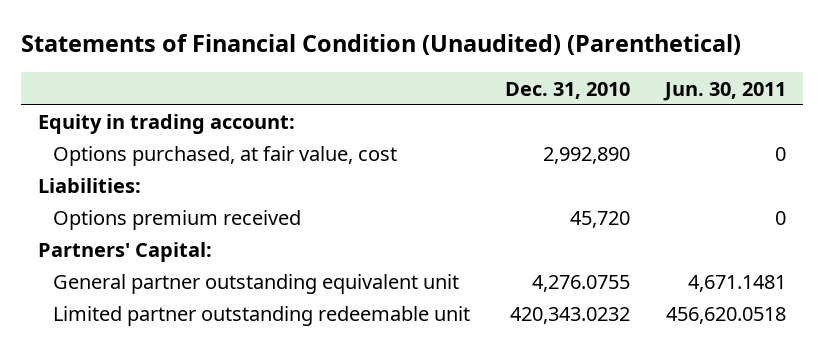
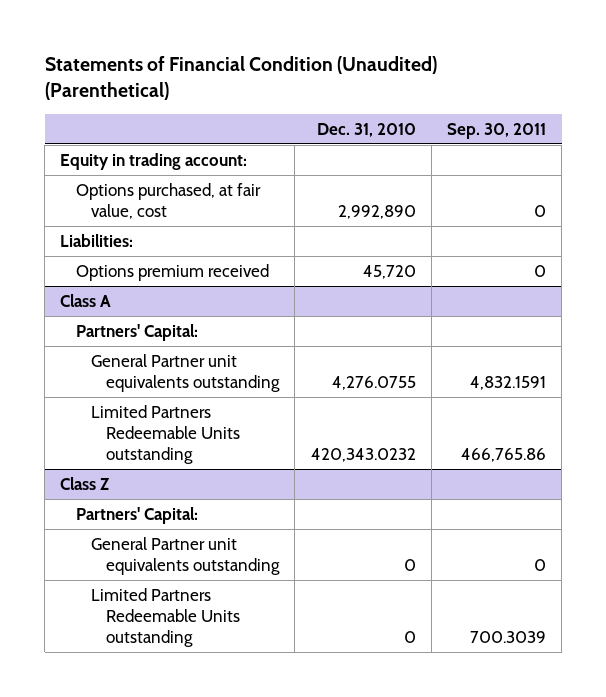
[662,81,786,101] Jun. 30, 2011 -> none
none -> [446,122,546,139] Sep. 30, 2011
none -> [60,293,112,307] Class A
[52,274,459,295] General partner outstanding equivalent unit -> [90,353,281,393] General Partner unit equivalents outstanding
[52,306,470,327] Limited partner outstanding redeemable unit -> [90,404,241,465] Limited Partners Redeemable Units outstanding
none -> [60,476,111,490] Class Z
none -> [75,506,198,524] Partners' Capital:
none -> [90,536,281,576] General Partner unit equivalents outstanding
none -> [90,587,241,648] Limited Partners Redeemable Units outstanding

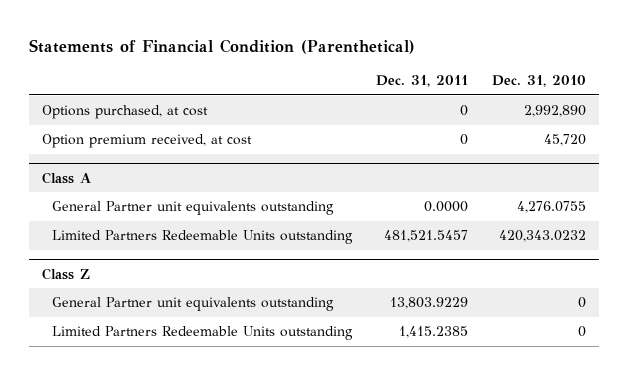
[44,55,437,100] Statements of Financial Condition (Unaudited) (Parenthetical) -> [29,38,416,54] Statements of Financial Condition (Parenthetical)
[446,122,546,139] Sep. 30, 2011 -> none
none -> [376,75,469,88] Dec. 31, 2011
[60,152,248,170] Equity in trading account: -> none
[60,233,134,247] Liabilities: -> none
[75,182,261,220] Options purchased, at fair value, cost -> [41,105,208,120] Options purchased, at cost
[75,263,269,281] Options premium received -> [41,134,252,149] Option premium received, at cost
[75,323,198,341] Partners' Capital: -> none
[75,506,198,524] Partners' Capital: -> none

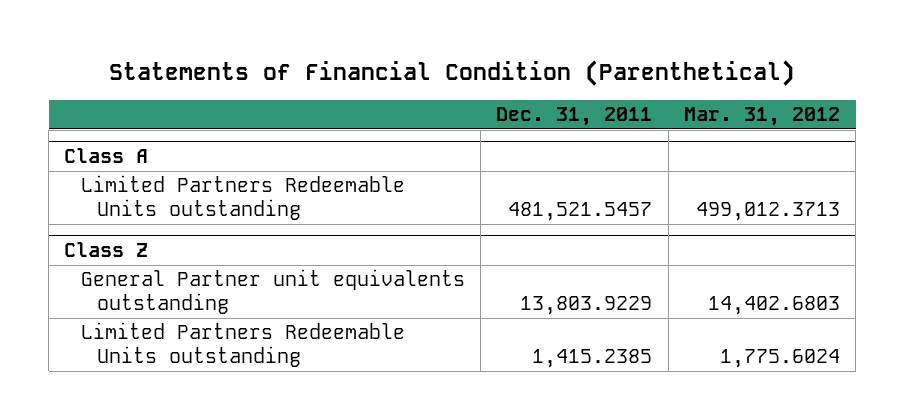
[492,75,587,88] Dec. 31, 2010 -> none
none -> [684,107,841,127] Mar. 31, 2012
[41,105,208,120] Options purchased, at cost -> none
[41,134,252,149] Option premium received, at cost -> none
[52,201,335,216] General Partner unit equivalents outstanding -> none

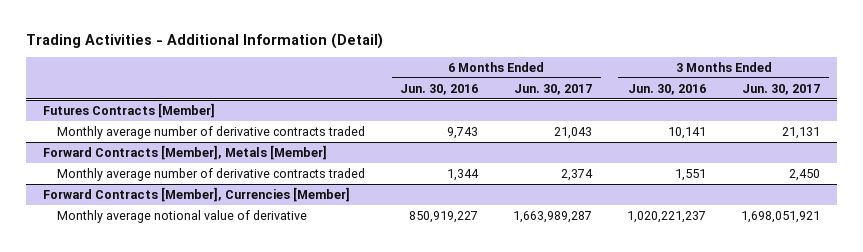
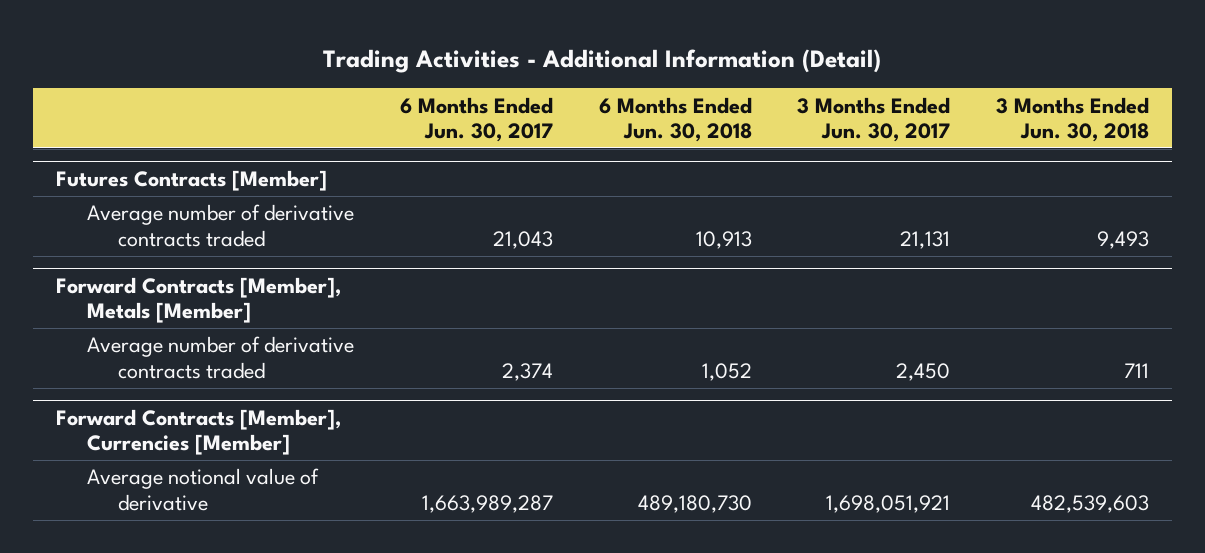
[400,83,479,95] Jun. 30, 2016 -> none
[628,83,707,95] Jun. 30, 2016 -> none
none -> [598,96,752,142] 6 Months Ended Jun. 30, 2018
none -> [996,96,1150,142] 3 Months Ended Jun. 30, 2018
[57,125,366,139] Monthly average number of derivative contracts traded -> [86,204,354,247] Average number of derivative contracts traded
[57,167,366,181] Monthly average number of derivative contracts traded -> [86,336,354,379] Average number of derivative contracts traded
[57,209,308,223] Monthly average notional value of derivative -> [86,468,319,511] Average notional value of derivative

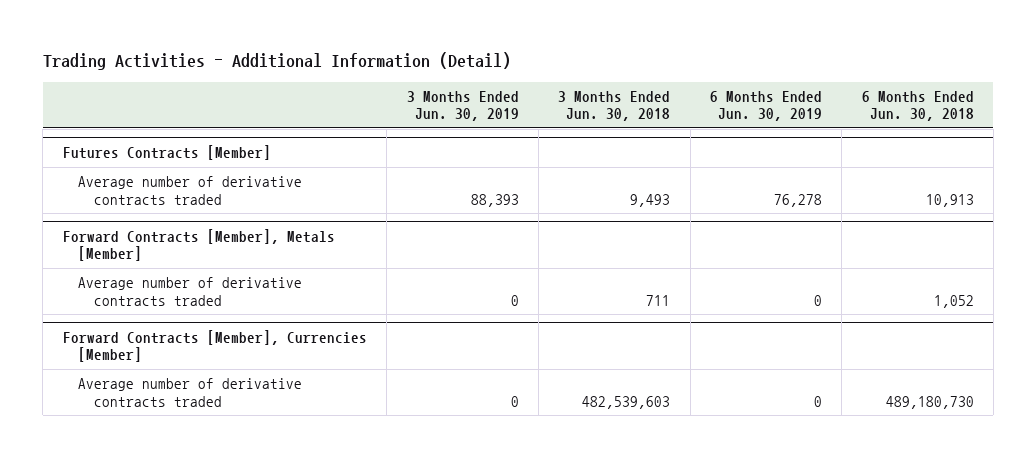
[399,96,553,142] 6 Months Ended Jun. 30, 2017 -> none
[797,96,951,142] 3 Months Ended Jun. 30, 2017 -> none
none -> [406,90,519,122] 3 Months Ended Jun. 30, 2019
none -> [709,90,822,122] 6 Months Ended Jun. 30, 2019
[86,468,319,511] Average notional value of derivative -> [78,378,303,407] Average number of derivative contracts traded

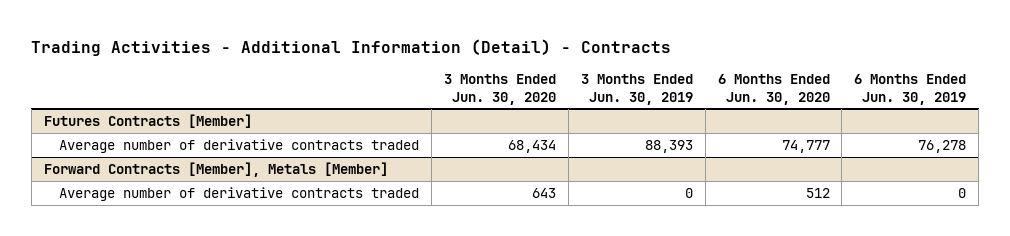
[42,52,511,71] Trading Activities - Additional Information (Detail) -> [31,39,672,57] Trading Activities - Additional Information (Detail) - Contracts
[558,90,671,122] 3 Months Ended Jun. 30, 2018 -> none
[861,90,974,122] 6 Months Ended Jun. 30, 2018 -> none
none -> [443,74,556,105] 3 Months Ended Jun. 30, 2020
none -> [717,74,830,105] 6 Months Ended Jun. 30, 2020
[62,330,367,363] Forward Contracts [Member], Currencies [Member] -> none
[78,378,303,407] Average number of derivative contracts traded -> none

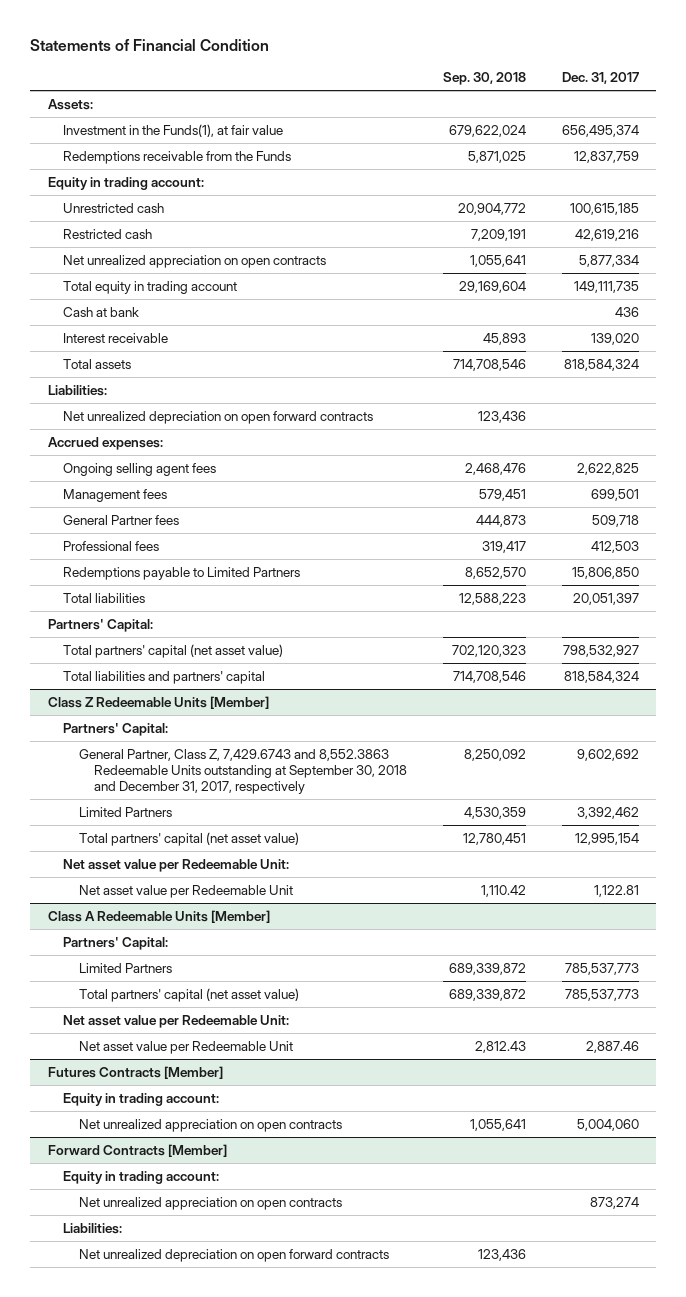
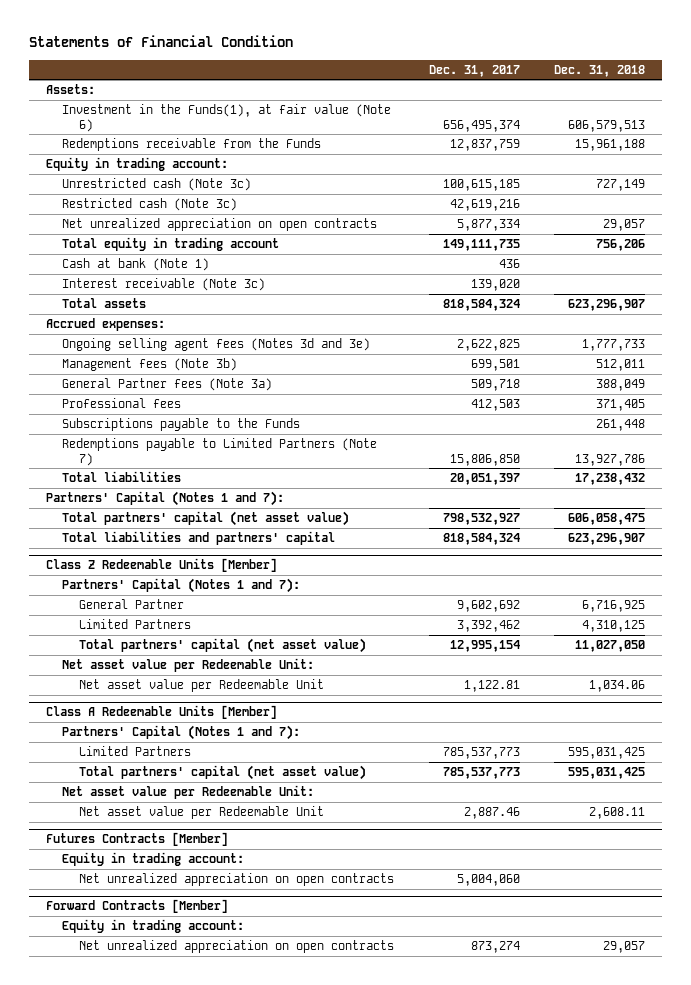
[442,72,526,86] Sep. 30, 2018 -> none
none -> [553,64,645,77] Dec. 31, 2018
[63,123,284,137] Investment in the Funds(1), at fair value -> [62,104,392,132] Investment in the Funds(1), at fair value (Note 6)
[63,202,165,213] Unrestricted cash -> [62,178,252,192] Unrestricted cash (Note 3c)
[63,228,153,239] Restricted cash -> [62,198,238,212] Restricted cash (Note 3c)
[63,306,140,317] Cash at bank -> [62,258,210,272] Cash at bank (Note 1)
[63,332,169,343] Interest receivable -> [62,278,266,292] Interest receivable (Note 3c)
[47,384,107,396] Liabilities: -> none
[63,410,374,424] Net unrealized depreciation on open forward contracts -> none
[63,462,217,476] Ongoing selling agent fees -> [62,338,371,352] Ongoing selling agent fees (Notes 3d and 3e)
[63,488,168,502] Management fees -> [62,358,238,372] Management fees (Note 3b)
[63,514,180,525] General Partner fees -> [62,378,273,392] General Partner fees (Note 3a)
none -> [62,418,301,432] Subscriptions payable to the Funds
[63,566,301,580] Redemptions payable to Limited Partners -> [62,438,378,466] Redemptions payable to Limited Partners (Note 7)
[47,618,153,632] Partners' Capital: -> [45,491,284,507] Partners' Capital (Notes 1 and 7):
[63,722,169,736] Partners' Capital: -> [62,578,301,594] Partners' Capital (Notes 1 and 7):
[78,748,407,794] General Partner, Class Z, 7,429.6743 and 8,552.3863 Redeemable Units outstanding at September 30, 2018 and December 31, 2017, respectively -> [79,599,185,610] General Partner
[63,936,169,950] Partners' Capital: -> [62,725,301,741] Partners' Capital (Notes 1 and 7):
[63,1222,123,1234] Liabilities: -> none
[78,1248,389,1262] Net unrealized depreciation on open forward contracts -> none

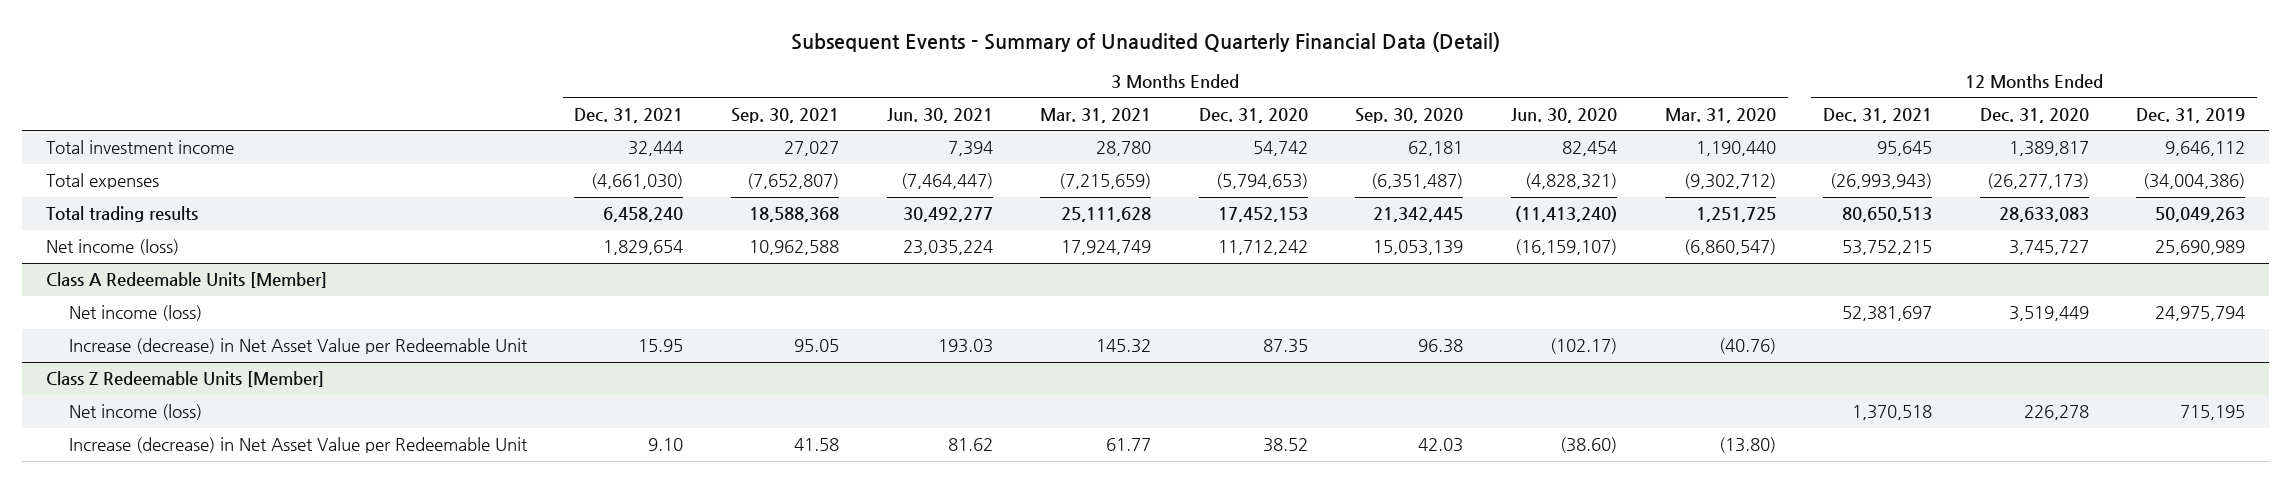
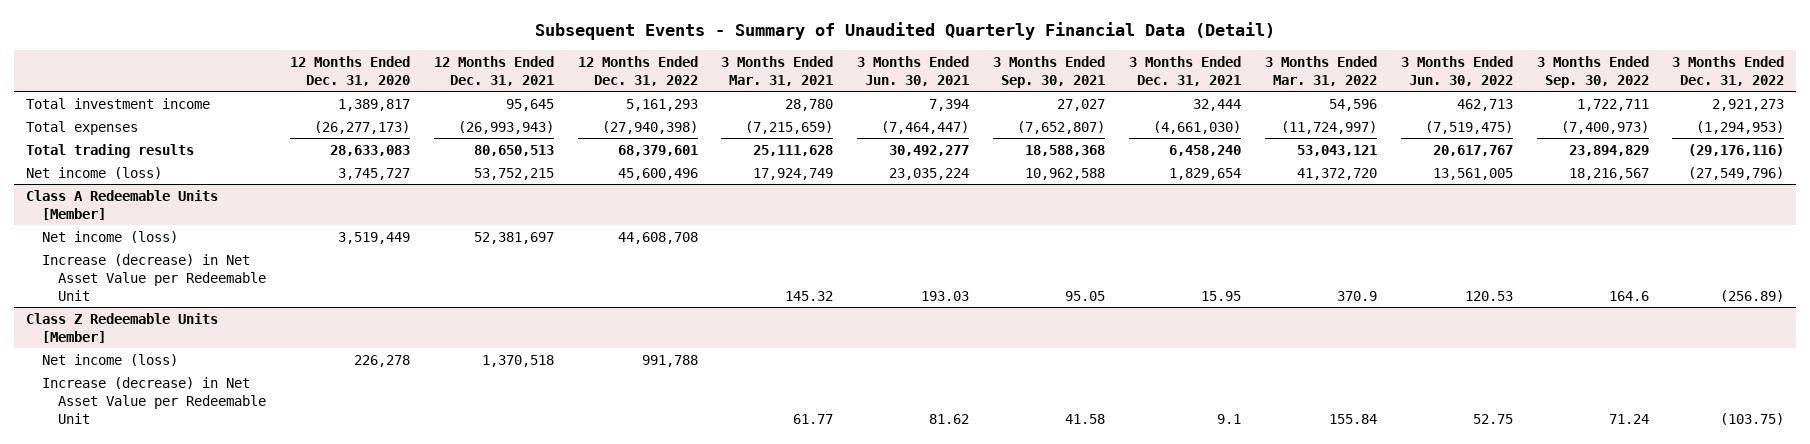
[1198,107,1308,123] Dec. 31, 2020 -> none
[1355,107,1464,123] Sep. 30, 2020 -> none
[1511,107,1618,123] Jun. 30, 2020 -> none
[1664,107,1776,123] Mar. 31, 2020 -> none
[2136,107,2246,123] Dec. 31, 2019 -> none
none -> [577,55,698,86] 12 Months Ended Dec. 31, 2022
none -> [1264,55,1377,86] 3 Months Ended Mar. 31, 2022
none -> [1400,55,1513,86] 3 Months Ended Jun. 30, 2022
none -> [1536,55,1649,88] 3 Months Ended Sep. 30, 2022
none -> [1672,55,1785,86] 3 Months Ended Dec. 31, 2022
[648,438,684,452] 9.10 -> [1216,413,1241,424] 9.1

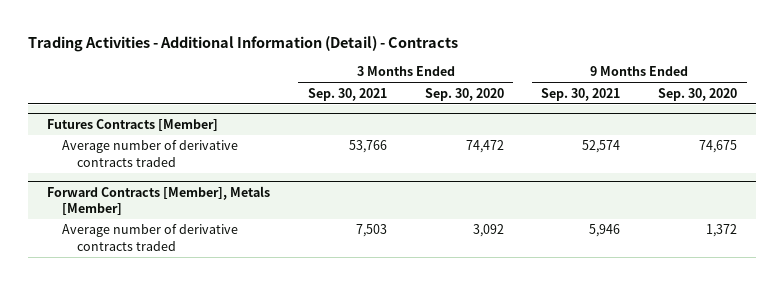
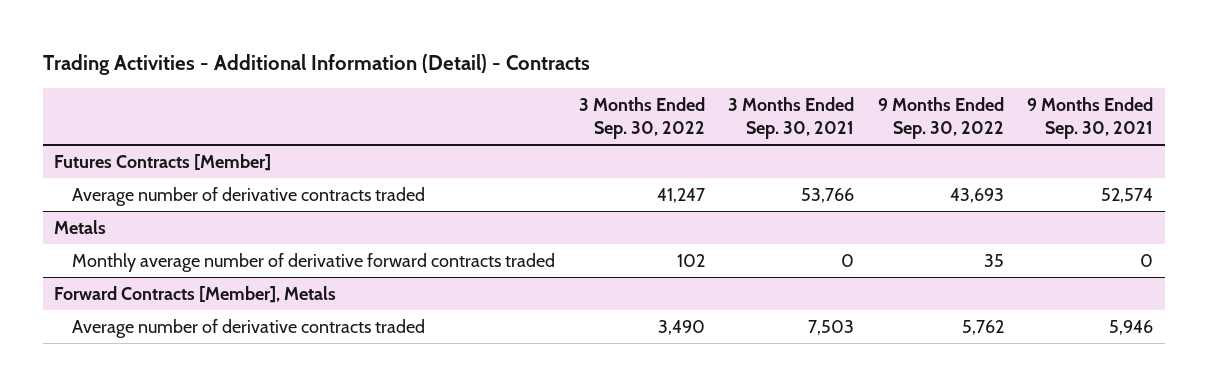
[424,87,504,101] Sep. 30, 2020 -> none
[658,87,738,101] Sep. 30, 2020 -> none
none -> [578,96,705,139] 3 Months Ended Sep. 30, 2022
none -> [877,96,1004,139] 9 Months Ended Sep. 30, 2022
none -> [54,219,107,234] Metals
none -> [72,252,556,272] Monthly average number of derivative forward contracts traded
[47,185,271,216] Forward Contracts [Member], Metals [Member] -> [54,285,337,303] Forward Contracts [Member], Metals

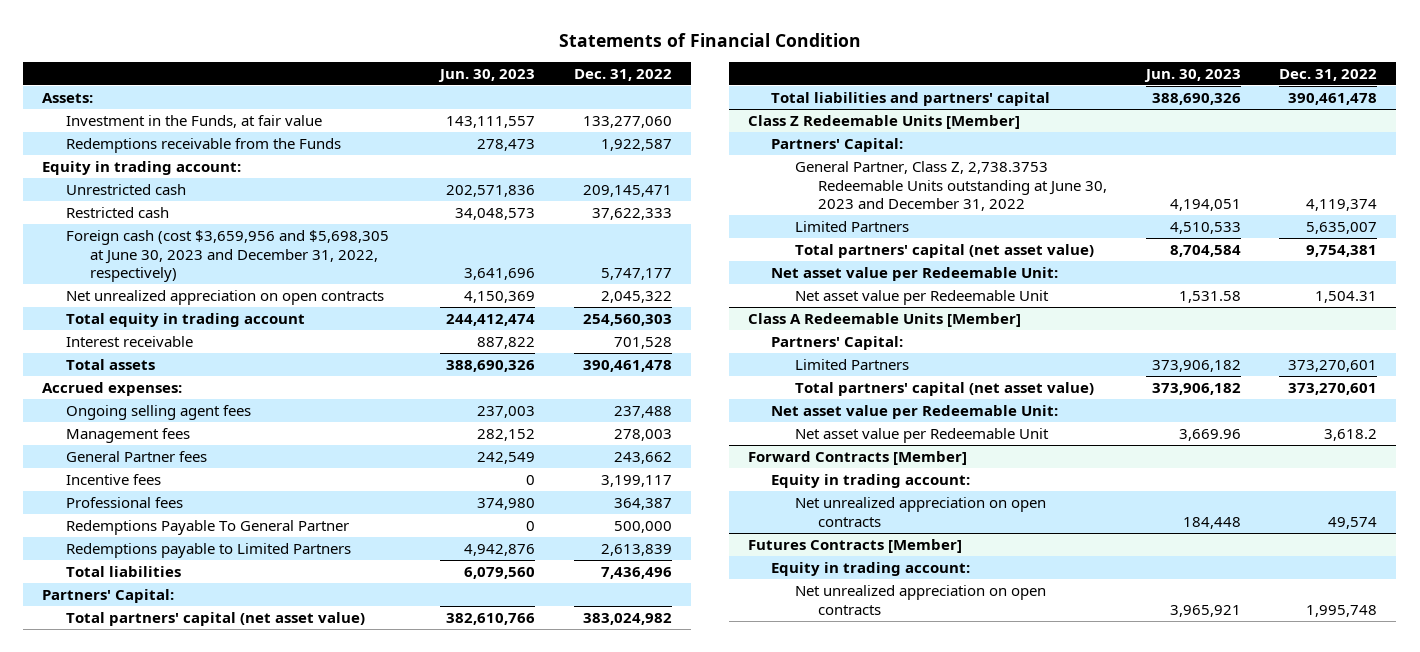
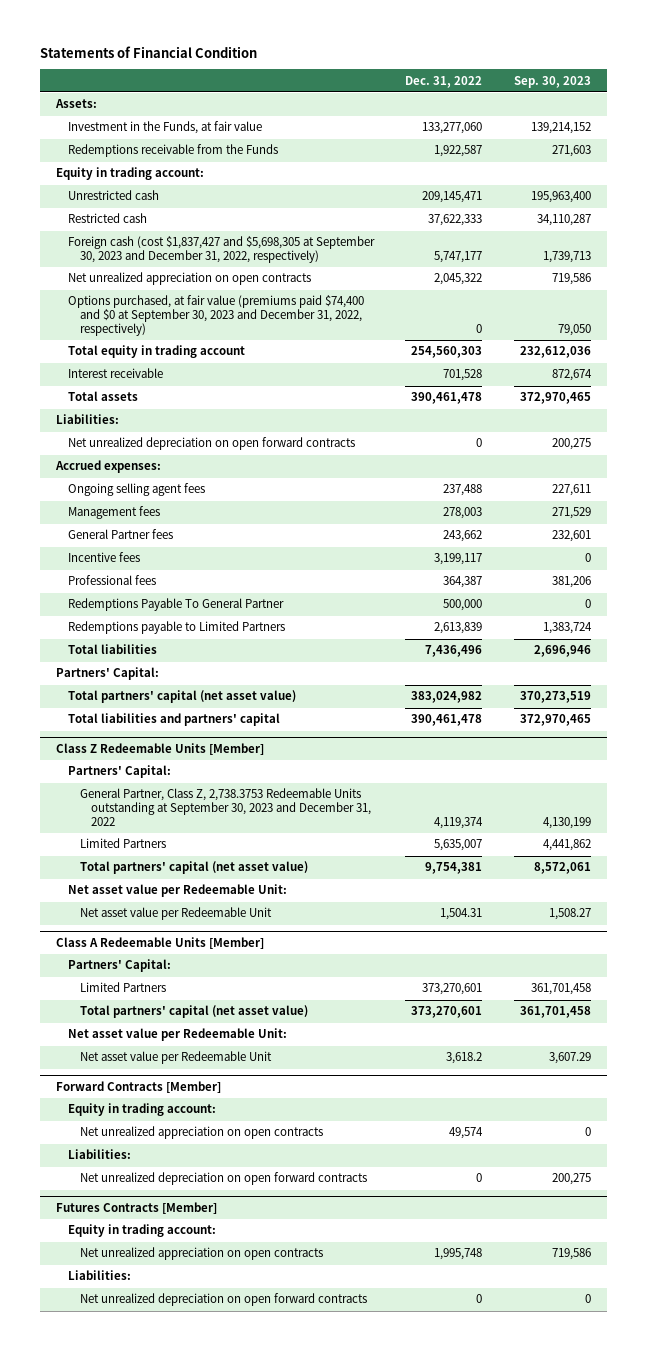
[438,68,536,82] Jun. 30, 2023 -> none
none -> [513,75,591,88] Sep. 30, 2023
[66,229,390,283] Foreign cash (cost $3,659,956 and $5,698,305 at June 30, 2023 and December 31, 2022, respectively) -> [67,236,375,264] Foreign cash (cost $1,837,427 and $5,698,305 at September 30, 2023 and December 31, 2022, respectively)
none -> [67,295,364,336] Options purchased, at fair value (premiums paid $74,400 and $0 at September 30, 2023 and December 31, 2022, respectively)
none -> [55,414,119,425] Liabilities:
none -> [67,437,355,451] Net unrealized depreciation on open forward contracts
[794,160,1108,212] General Partner, Class Z, 2,738.3753 Redeemable Units outstanding at June 30, 2023 and December 31, 2022 -> [79,788,372,826] General Partner, Class Z, 2,738.3753 Redeemable Units outstanding at September 30, 2023 and December 31, 2022
none -> [67,1149,131,1160] Liabilities:
none -> [79,1172,367,1186] Net unrealized depreciation on open forward contracts
none -> [67,1270,131,1281] Liabilities:
none -> [79,1293,367,1307] Net unrealized depreciation on open forward contracts

